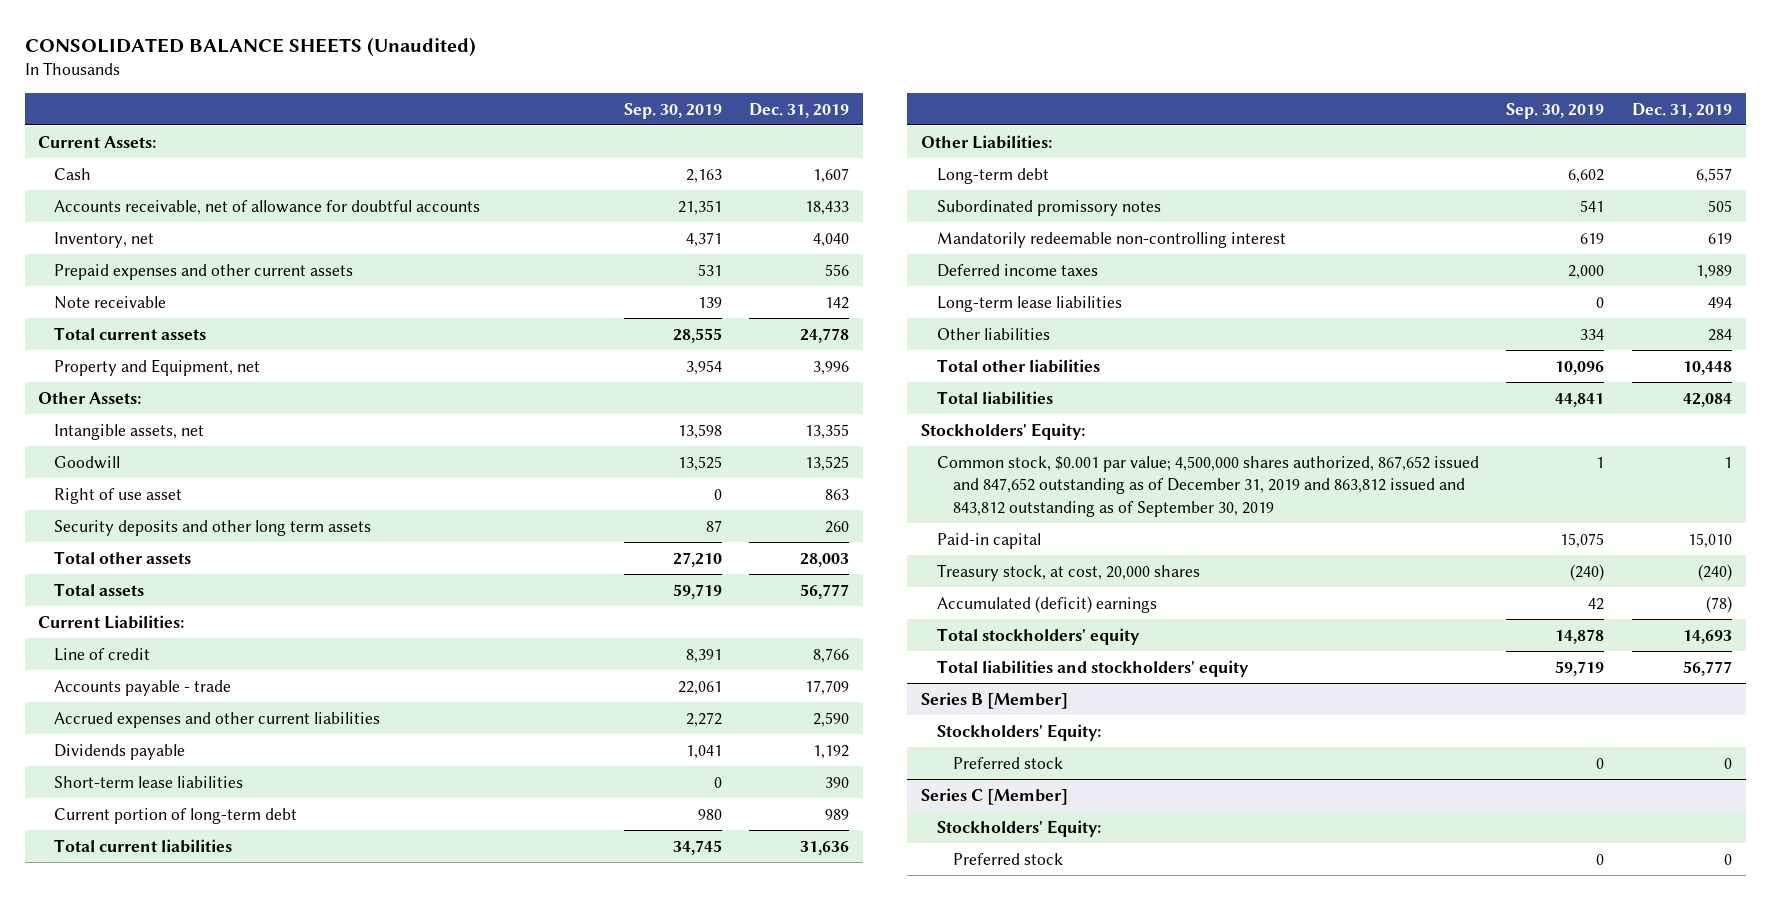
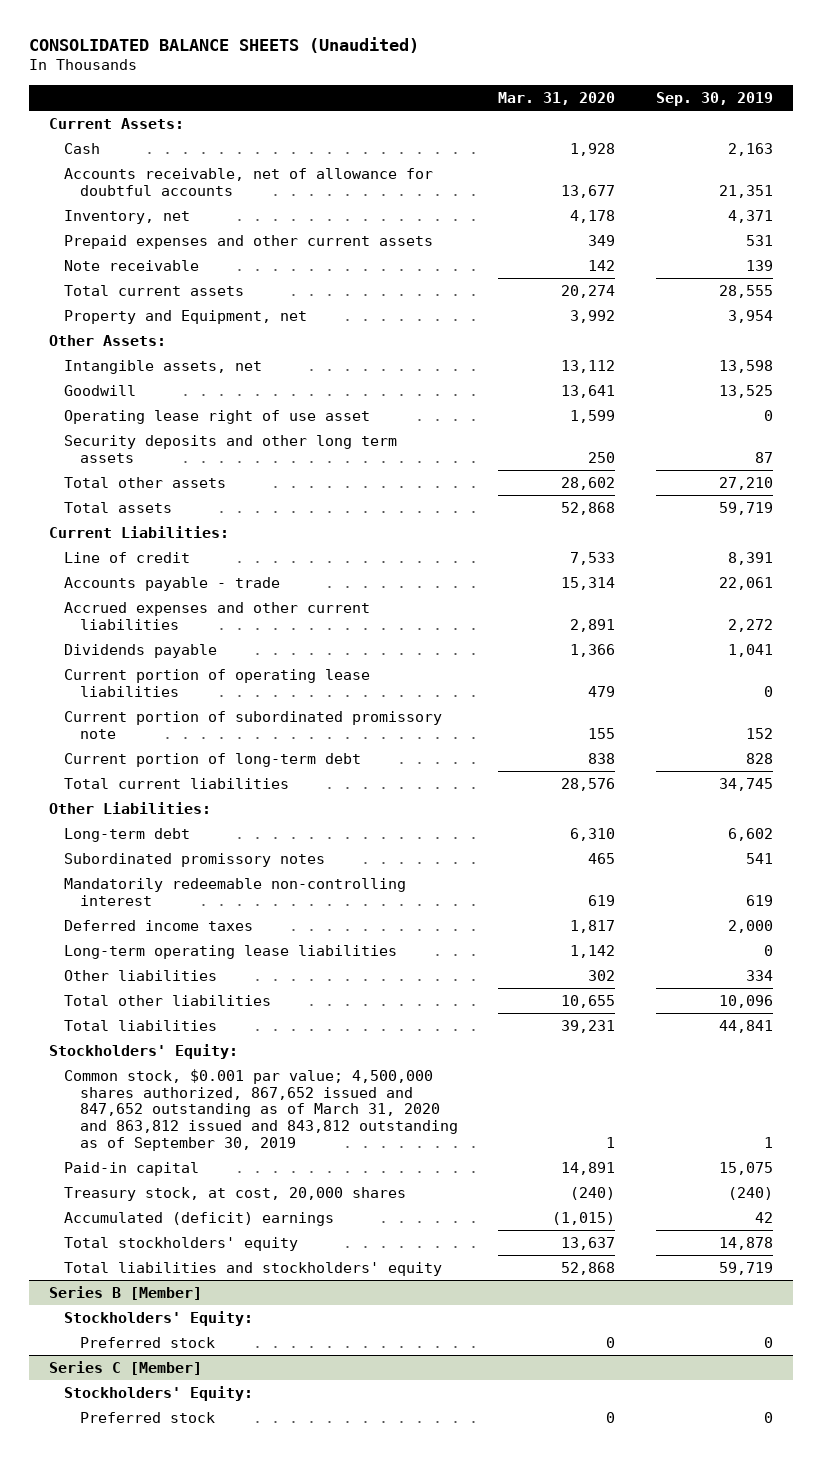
[749,102,850,118] Dec. 31, 2019 -> none
none -> [498,91,616,105] Mar. 31, 2020
[54,487,183,504] Right of use asset -> [64,409,371,424] Operating lease right of use asset
[54,775,244,788] Short-term lease liabilities -> [64,668,371,697] Current portion of operating lease liabilities
none -> [64,710,443,739] Current portion of subordinated promissory note
[697,808,722,820] 980 -> [745,752,773,764] 828
[936,295,1122,312] Long-term lease liabilities -> [64,944,398,959] Long-term operating lease liabilities
[936,455,1479,517] Common stock, $0.001 par value; 4,500,000 shares authorized, 867,652 issued and 847,652 outstanding as of December 31, 2019 and 863,812 issued and 843,812 outstanding as of September 30, 2019 -> [64,1068,458,1151] Common stock, $0.001 par value; 4,500,000 shares authorized, 867,652 issued and 847,652 outstanding as of March 31, 2020 and 863,812 issued and 843,812 outstanding as of September 30, 2019

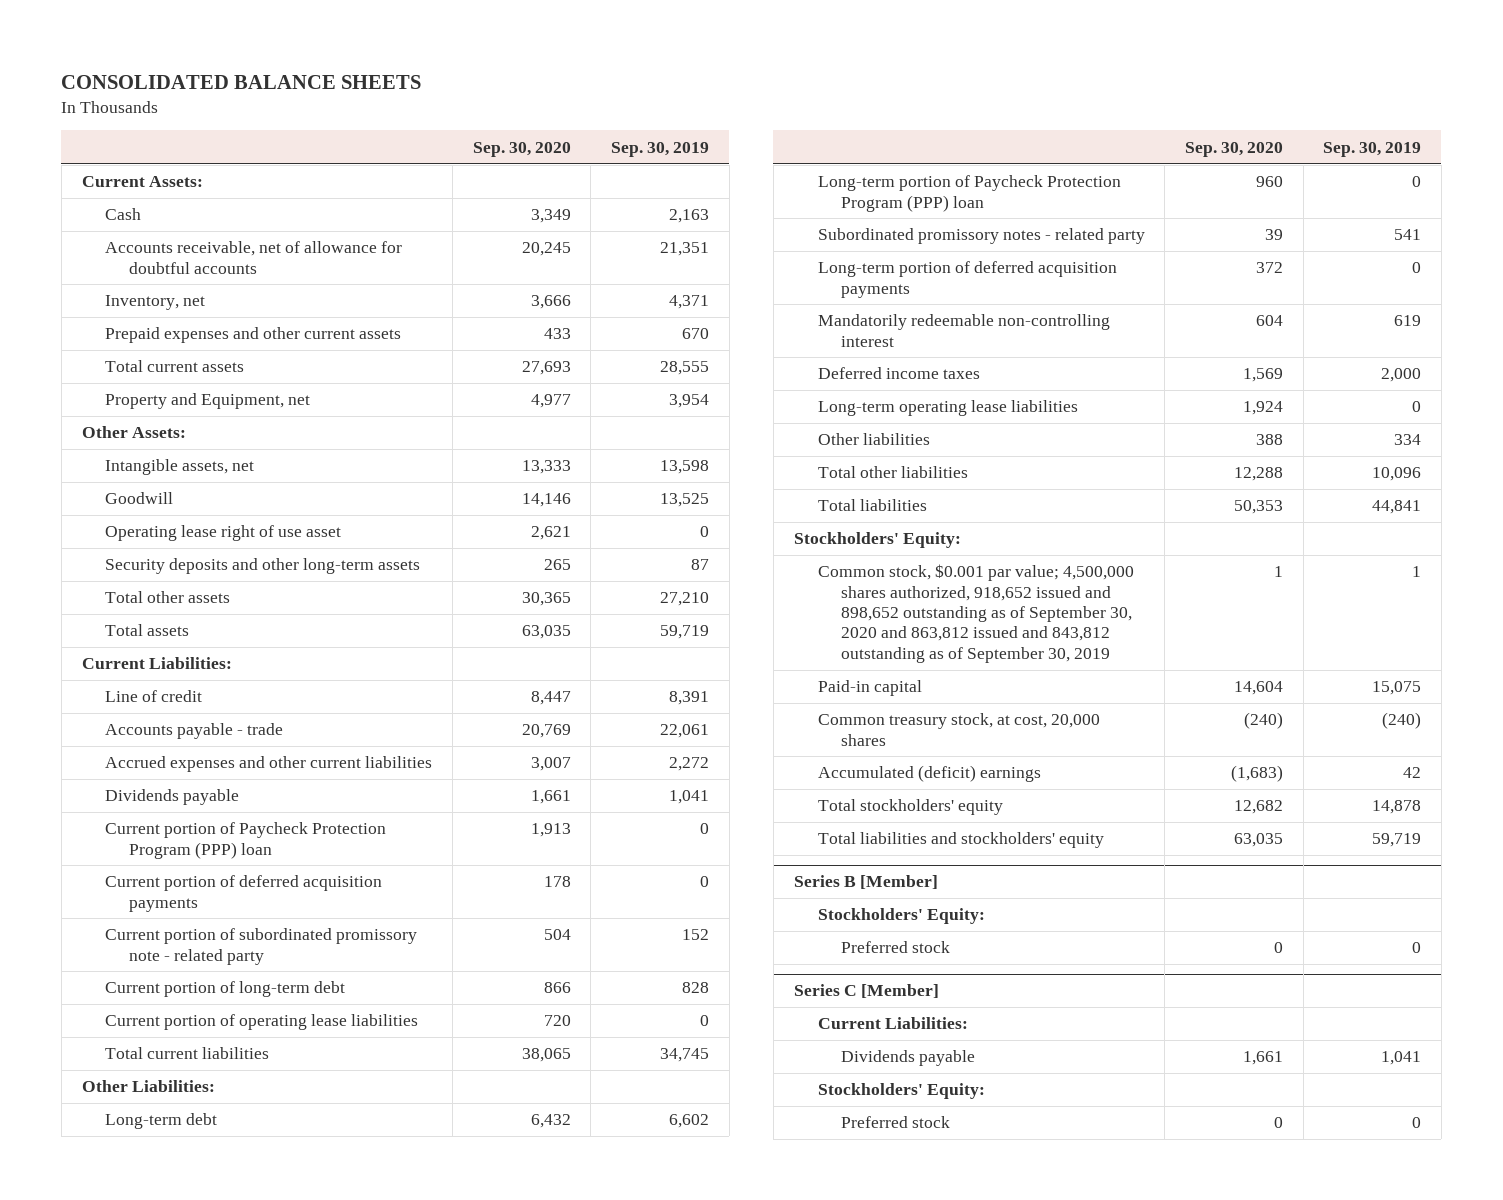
[28,36,419,53] CONSOLIDATED BALANCE SHEETS (Unaudited) -> [61,74,422,89] CONSOLIDATED BALANCE SHEETS
[498,91,616,105] Mar. 31, 2020 -> none
none -> [472,141,571,157] Sep. 30, 2020
[64,259,200,271] Note receivable -> none
[745,234,773,246] 531 -> [682,328,710,340] 670
[64,434,398,463] Security deposits and other long term assets -> [105,558,421,575] Security deposits and other long-term assets
none -> [105,822,387,859] Current portion of Paycheck Protection Program (PPP) loan
none -> [105,875,383,912] Current portion of deferred acquisition payments
[64,710,443,739] Current portion of subordinated promissory note -> [105,928,418,965] Current portion of subordinated promissory note - related party
[64,668,371,697] Current portion of operating lease liabilities -> [105,1014,419,1031] Current portion of operating lease liabilities
none -> [817,175,1121,212] Long-term portion of Paycheck Protection Program (PPP) loan
[64,852,326,867] Subordinated promissory notes -> [817,228,1145,245] Subordinated promissory notes - related party
none -> [817,261,1117,298] Long-term portion of deferred acquisition payments
[64,1068,458,1151] Common stock, $0.001 par value; 4,500,000 shares authorized, 867,652 issued and 847,652 outstanding as of March 31, 2020 and 863,812 issued and 843,812 outstanding as of September 30, 2019 -> [817,564,1134,663] Common stock, $0.001 par value; 4,500,000 shares authorized, 918,652 issued and 898,652 outstanding as of September 30, 2020 and 863,812 issued and 843,812 outstanding as of September 30, 2019
[64,1186,407,1201] Treasury stock, at cost, 20,000 shares -> [817,713,1100,746] Common treasury stock, at cost, 20,000 shares
none -> [817,1017,968,1030] Current Liabilities:
none -> [841,1050,976,1067] Dividends payable

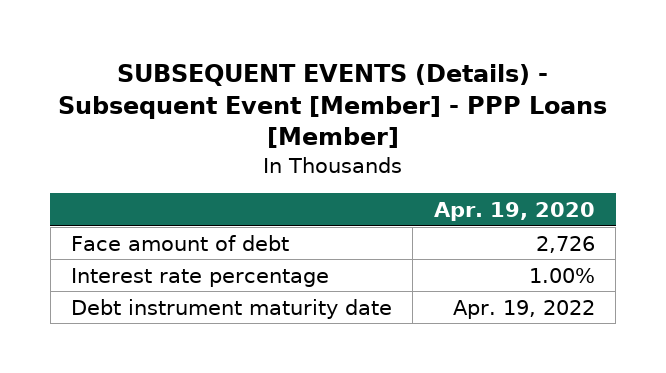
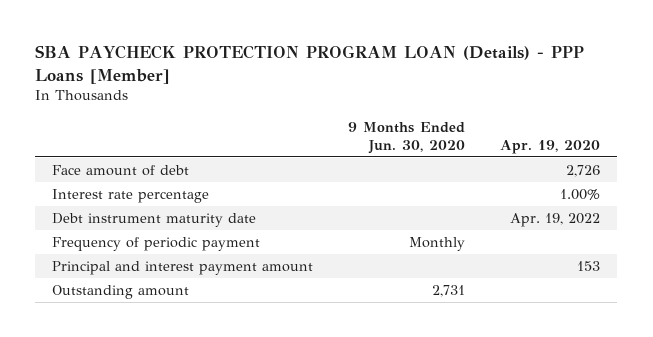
[57,63,607,149] SUBSEQUENT EVENTS (Details) - Subsequent Event [Member] - PPP Loans [Member] -> [35,44,585,84] SBA PAYCHECK PROTECTION PROGRAM LOAN (Details) - PPP Loans [Member]
none -> [348,122,466,155] 9 Months Ended Jun. 30, 2020
none -> [52,236,261,251] Frequency of periodic payment
none -> [52,260,314,275] Principal and interest payment amount
none -> [52,284,190,299] Outstanding amount

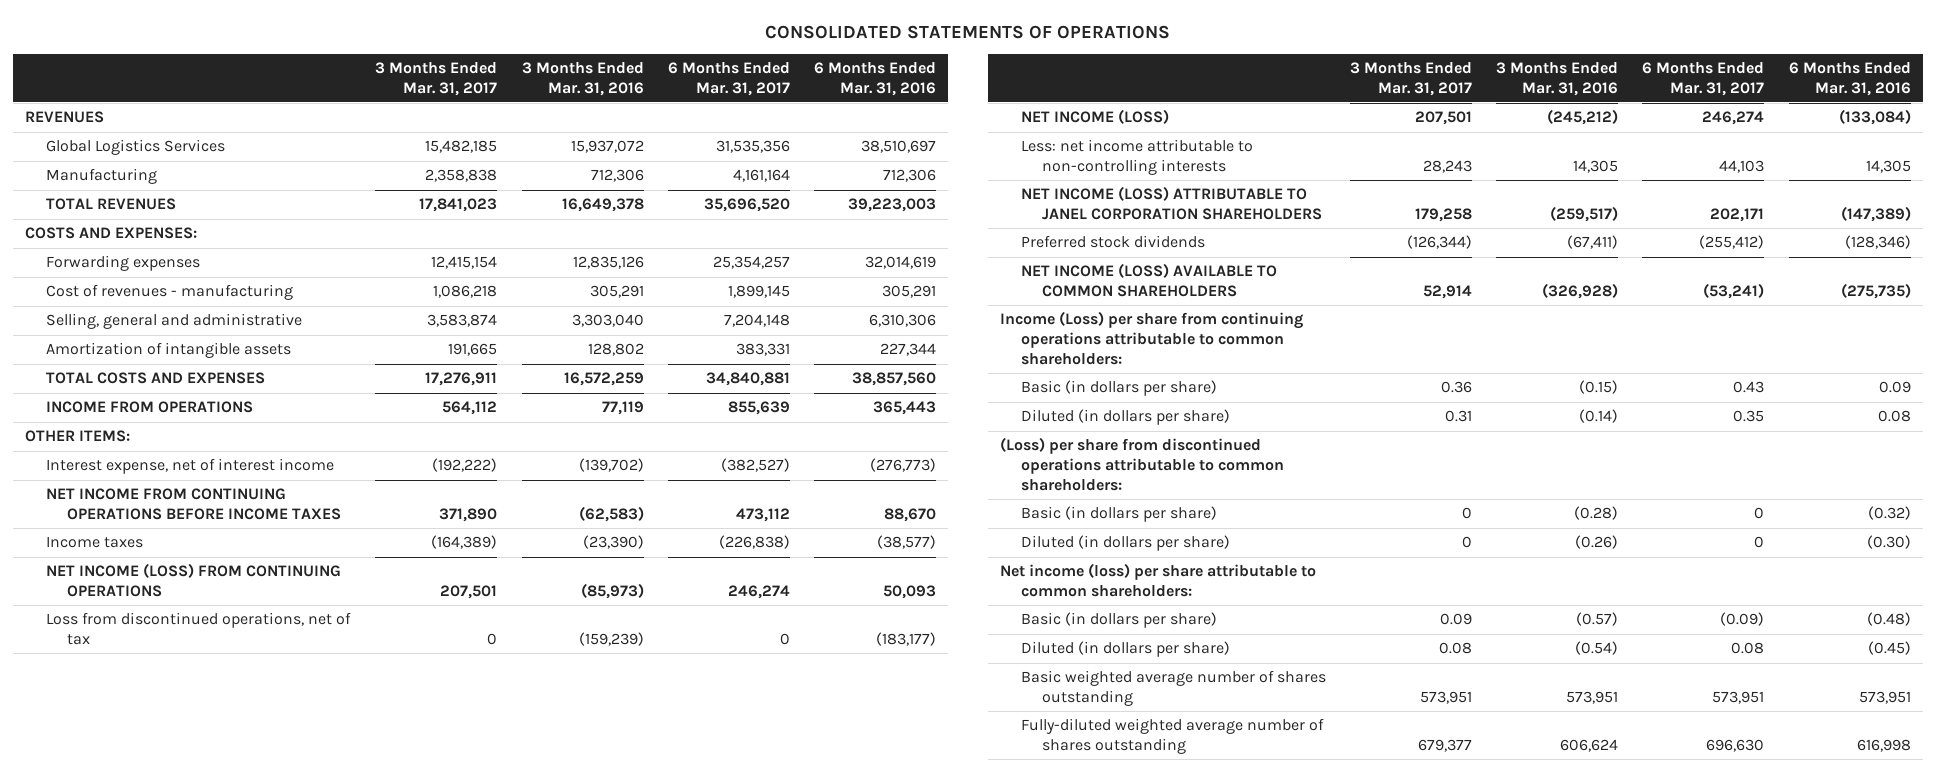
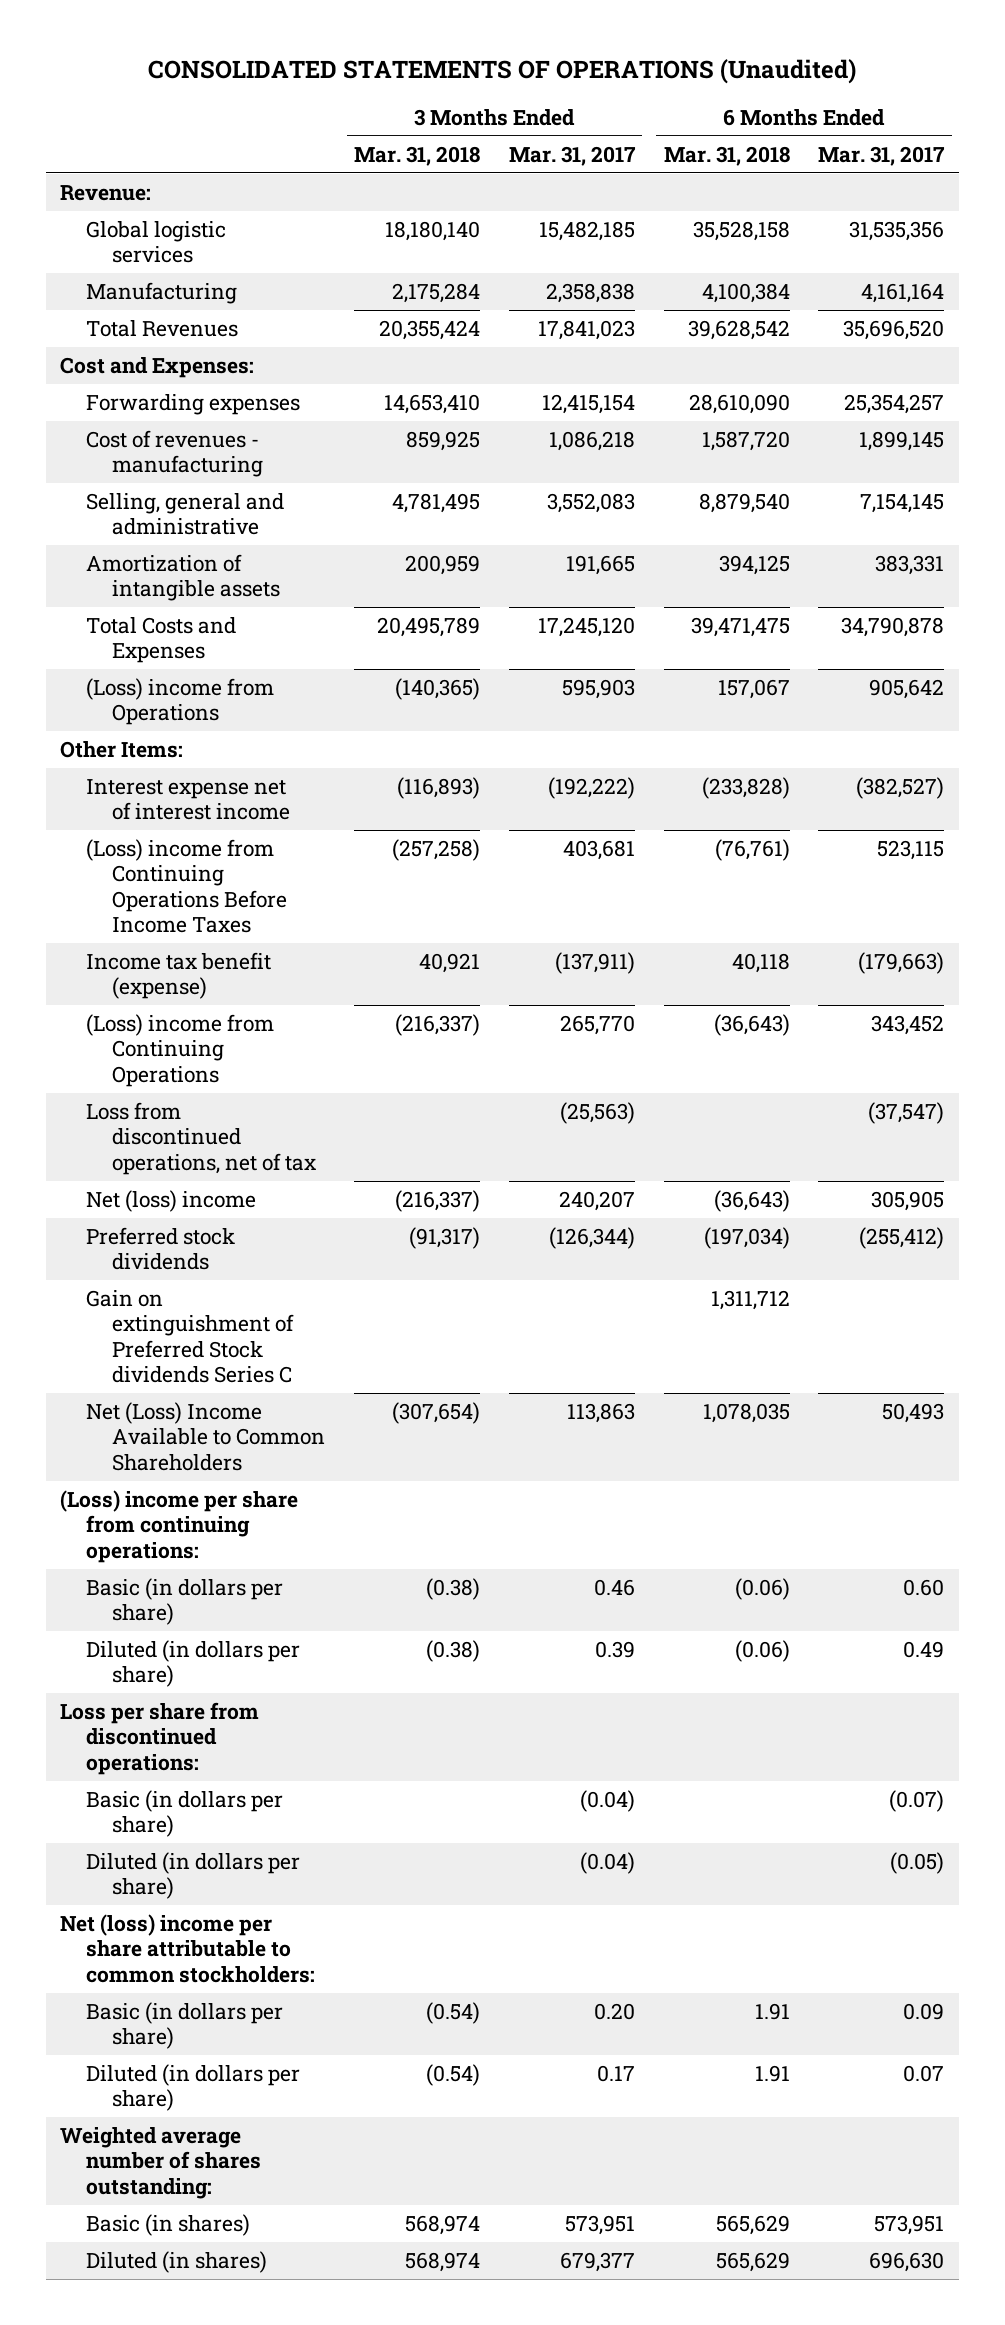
[764,24,1170,39] CONSOLIDATED STATEMENTS OF OPERATIONS -> [148,59,857,85] CONSOLIDATED STATEMENTS OF OPERATIONS (Unaudited)
[521,62,644,96] 3 Months Ended Mar. 31, 2016 -> none
[813,62,936,96] 6 Months Ended Mar. 31, 2016 -> none
none -> [354,145,481,166] Mar. 31, 2018
none -> [663,145,790,166] Mar. 31, 2018
[25,111,105,124] REVENUES -> [60,184,152,201] Revenue:
[46,139,226,156] Global Logistics Services -> [86,220,227,264] Global logistic services
[46,198,177,211] TOTAL REVENUES -> [86,319,239,337] Total Revenues
[25,227,198,240] COSTS AND EXPENSES: -> [60,356,255,378] Cost and Expenses:
[427,314,498,328] 3,583,874 -> [546,492,635,513] 3,552,083
[723,314,790,328] 7,204,148 -> [860,493,945,513] 7,154,145
[1020,109,1169,125] NET INCOME (LOSS) -> none
[1020,139,1253,175] Less: net income attributable to non-controlling interests -> none
[46,372,266,385] TOTAL COSTS AND EXPENSES -> [86,616,237,664] Total Costs and Expenses
[425,372,498,387] 17,276,911 -> [537,616,635,637] 17,245,120
[705,372,790,387] 34,840,881 -> [841,616,945,637] 34,790,878
[46,401,254,414] INCOME FROM OPERATIONS -> [86,677,275,726] (Loss) income from Operations
[442,401,498,416] 564,112 -> [561,678,635,699] 595,903
[727,401,790,416] 855,639 -> [869,678,945,699] 905,642
[25,430,131,443] OTHER ITEMS: -> [60,740,184,758] Other Items:
[46,458,335,475] Interest expense, net of interest income -> [86,778,291,821] Interest expense net of interest income
[46,488,342,520] NET INCOME FROM CONTINUING OPERATIONS BEFORE INCOME TAXES -> [86,838,288,934] (Loss) income from Continuing Operations Before Income Taxes
[439,507,498,522] 371,890 -> [562,839,635,860] 403,681
[735,507,790,522] 473,112 -> [877,839,945,860] 523,115
[46,536,144,549] Income taxes -> [86,951,272,1000] Income tax benefit (expense)
[431,535,498,550] (164,389) -> [554,951,635,974] (137,911)
[718,535,790,550] (226,838) -> [858,951,945,974] (179,663)
[46,563,342,597] NET INCOME (LOSS) FROM CONTINUING OPERATIONS -> [86,1013,275,1087] (Loss) income from Continuing Operations
[440,584,498,599] 207,501 -> [559,1014,635,1035] 265,770
[727,584,790,599] 246,274 -> [871,1014,945,1035] 343,452
[487,632,498,645] 0 -> [559,1101,635,1124] (25,563)
[779,632,790,645] 0 -> [868,1101,945,1124] (37,547)
[1020,186,1322,220] NET INCOME (LOSS) ATTRIBUTABLE TO JANEL CORPORATION SHAREHOLDERS -> [86,1189,257,1212] Net (loss) income
[1415,207,1473,222] 179,258 -> [558,1190,635,1211] 240,207
[1710,207,1765,222] 202,171 -> [871,1190,945,1211] 305,905
none -> [86,1289,295,1384] Gain on extinguishment of Preferred Stock dividends Series C
[1020,263,1277,297] NET INCOME (LOSS) AVAILABLE TO COMMON SHAREHOLDERS -> [86,1401,326,1471] Net (Loss) Income Available to Common Shareholders
[1423,284,1473,299] 52,914 -> [566,1402,635,1423] 113,863
[1703,282,1765,299] (53,241) -> [882,1402,945,1423] 50,493
[999,311,1303,365] Income (Loss) per share from continuing operations attributable to common shareholders: -> [60,1489,299,1563] (Loss) income per share from continuing operations:
[1441,381,1473,394] 0.36 -> [593,1578,635,1596] 0.46
[1733,381,1765,394] 0.43 -> [903,1578,945,1596] 0.60
[1445,410,1473,423] 0.31 -> [594,1640,635,1658] 0.39
[1733,410,1765,423] 0.35 -> [903,1640,945,1658] 0.49
[999,437,1284,491] (Loss) per share from discontinued operations attributable to common shareholders: -> [60,1701,260,1775] Loss per share from discontinued operations:
[1462,507,1473,520] 0 -> [579,1789,635,1812] (0.04)
[1754,507,1765,520] 0 -> [889,1789,945,1812] (0.07)
[1462,536,1473,549] 0 -> [579,1851,635,1874] (0.04)
[1754,536,1765,549] 0 -> [890,1851,945,1874] (0.05)
[999,563,1316,597] Net income (loss) per share attributable to common shareholders: -> [60,1913,316,1983] Net (loss) income per share attributable to common stockholders:
[1440,613,1473,626] 0.09 -> [593,2002,635,2020] 0.20
[1720,612,1765,627] (0.09) -> [903,2002,945,2020] 0.09
[1439,642,1473,655] 0.08 -> [596,2064,635,2082] 0.17
[1731,642,1765,655] 0.08 -> [903,2064,945,2082] 0.07
none -> [60,2126,262,2199] Weighted average number of shares outstanding:
[1020,670,1326,706] Basic weighted average number of shares outstanding -> [86,2213,251,2236] Basic (in shares)
[1020,718,1324,754] Fully-diluted weighted average number of shares outstanding -> [86,2250,268,2273] Diluted (in shares)

